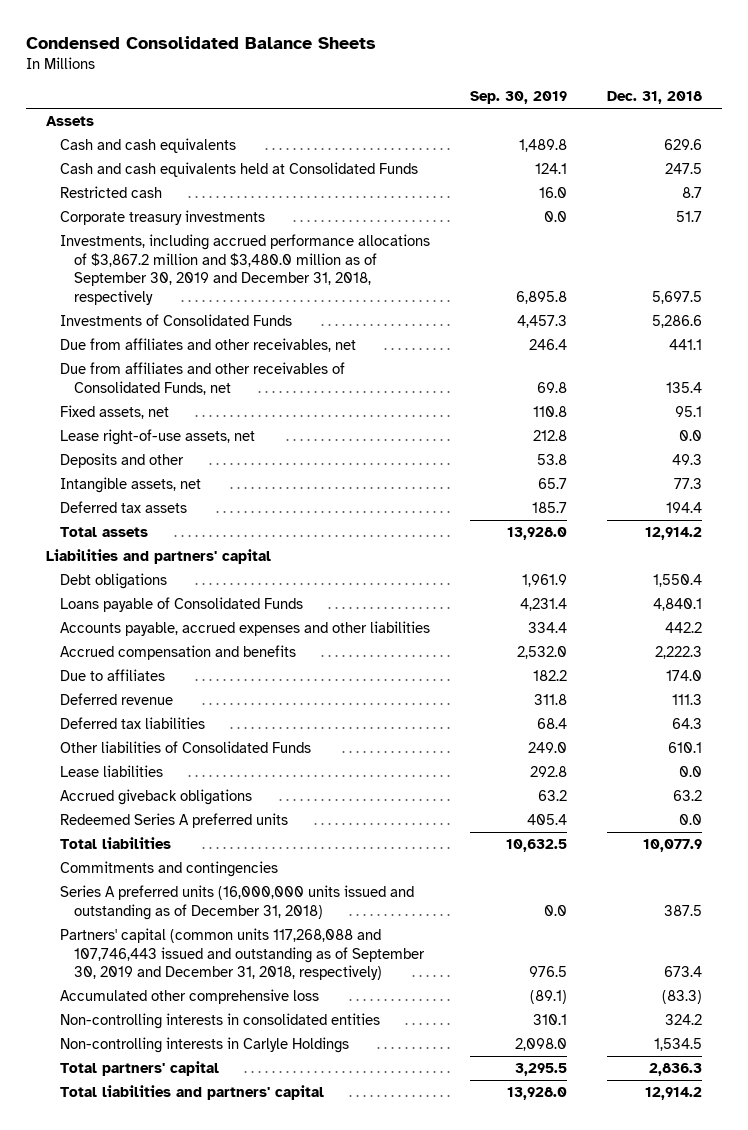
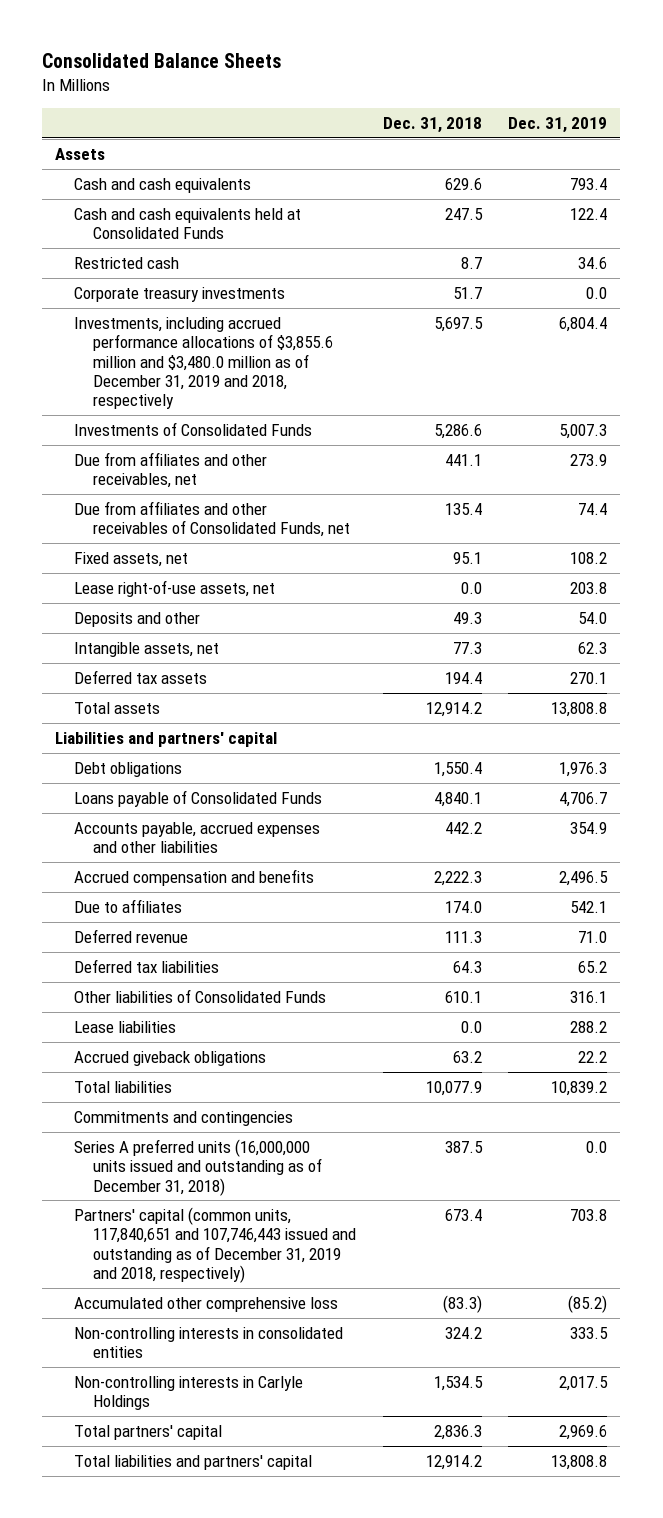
[25,35,376,49] Condensed Consolidated Balance Sheets -> [42,53,282,69] Consolidated Balance Sheets
[469,91,567,105] Sep. 30, 2019 -> none
none -> [508,116,608,133] Dec. 31, 2019
[59,234,430,305] Investments, including accrued performance allocations of $3,867.2 million and $3,480.0 million as of September 30, 2019 and December 31, 2018, respectively -> [74,316,333,410] Investments, including accrued performance allocations of $3,855.6 million and $3,480.0 million as of December 31, 2019 and 2018, respectively
[59,813,288,829] Redeemed Series A preferred units -> none
[59,928,425,981] Partners' capital (common units 117,268,088 and 107,746,443 issued and outstanding as of September 30, 2019 and December 31, 2018, respectively) -> [74,1206,356,1284] Partners' capital (common units, 117,840,651 and 107,746,443 issued and outstanding as of December 31, 2019 and 2018, respectively)

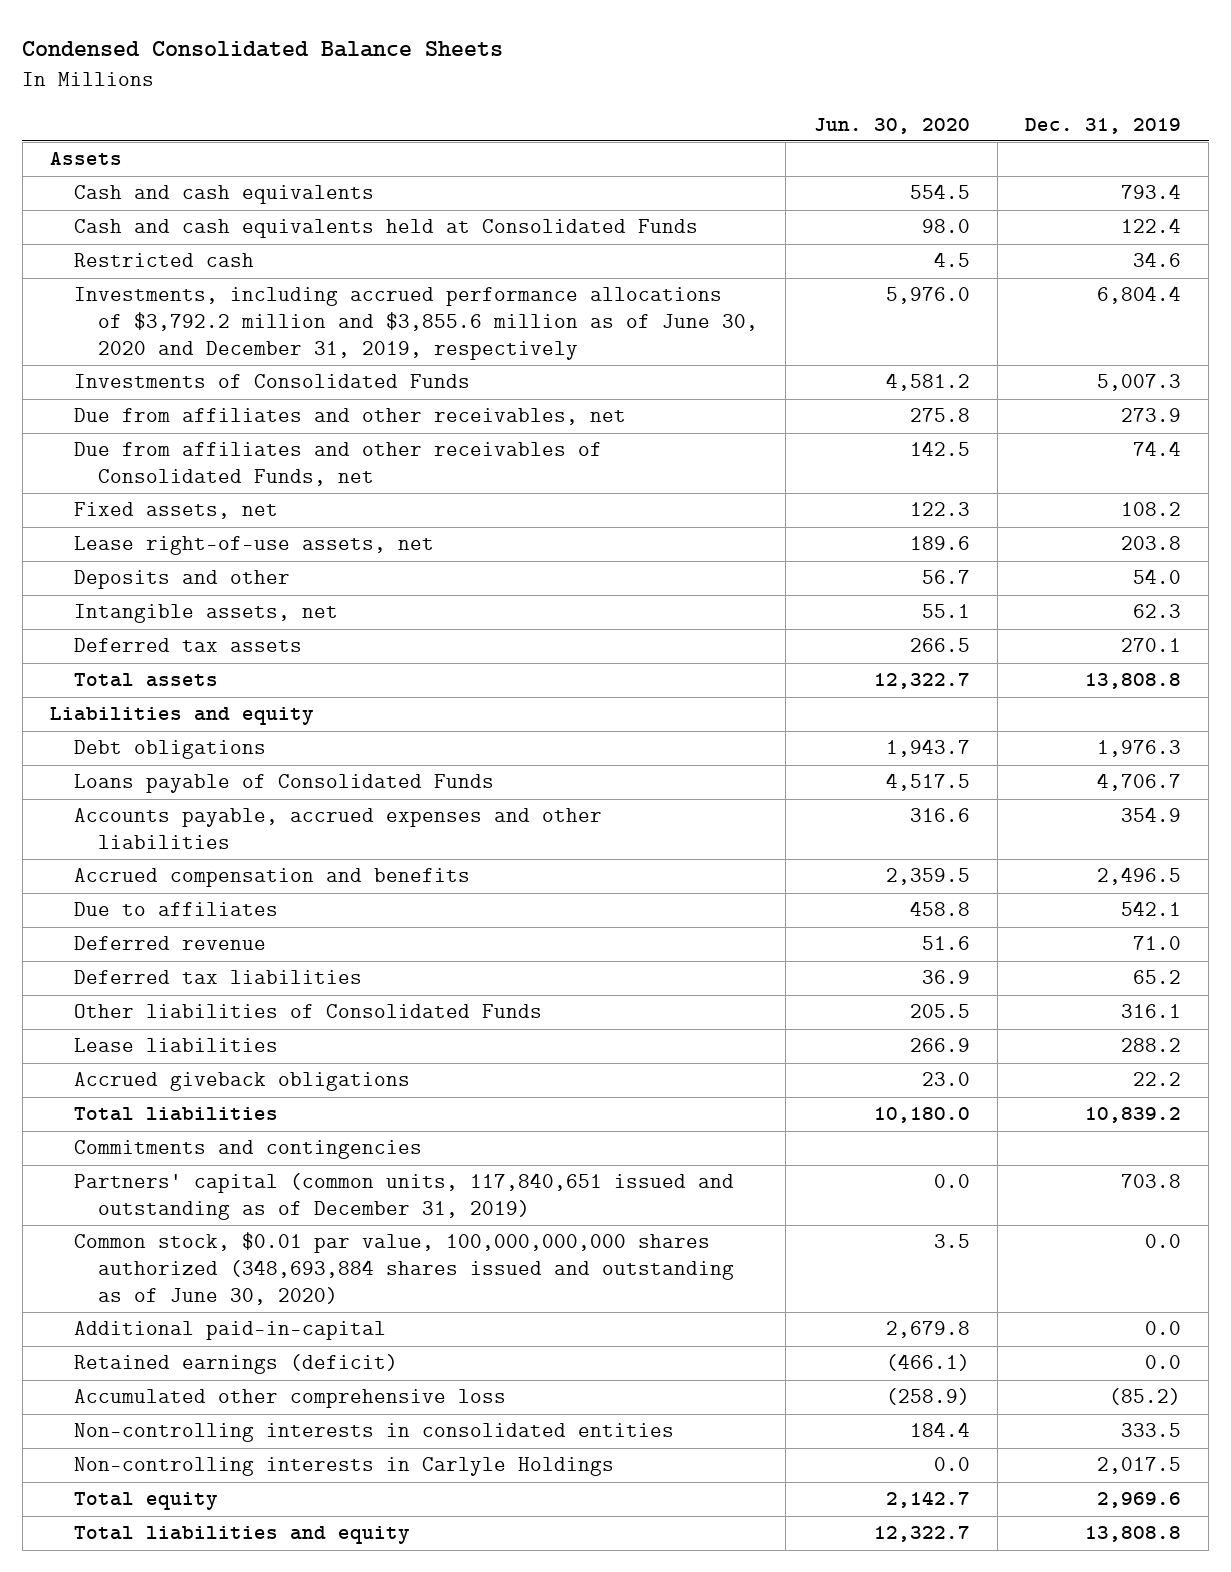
[42,53,282,69] Consolidated Balance Sheets -> [22,41,504,58] Condensed Consolidated Balance Sheets
[382,116,482,133] Dec. 31, 2018 -> none
none -> [813,117,970,134] Jun. 30, 2020
[74,286,286,302] Corporate treasury investments -> none
[74,316,333,410] Investments, including accrued performance allocations of $3,855.6 million and $3,480.0 million as of December 31, 2019 and 2018, respectively -> [74,287,759,360] Investments, including accrued performance allocations of $3,792.2 million and $3,855.6 million as of June 30, 2020 and December 31, 2019, respectively
[55,731,278,747] Liabilities and partners' capital -> [49,707,314,726] Liabilities and equity
[74,1138,322,1196] Series A preferred units (16,000,000 units issued and outstanding as of December 31, 2018) -> none
[74,1206,356,1284] Partners' capital (common units, 117,840,651 and 107,746,443 issued and outstanding as of December 31, 2019 and 2018, respectively) -> [74,1173,735,1221] Partners' capital (common units, 117,840,651 issued and outstanding as of December 31, 2019)
none -> [74,1232,735,1305] Common stock, $0.01 par value, 100,000,000,000 shares authorized (348,693,884 shares issued and outstanding as of June 30, 2020)
none -> [74,1321,387,1341] Additional paid-in-capital
none -> [74,1354,399,1375] Retained earnings (deficit)
[74,1424,223,1440] Total partners' capital -> [74,1492,219,1511] Total equity
[74,1454,313,1470] Total liabilities and partners' capital -> [74,1526,411,1545] Total liabilities and equity

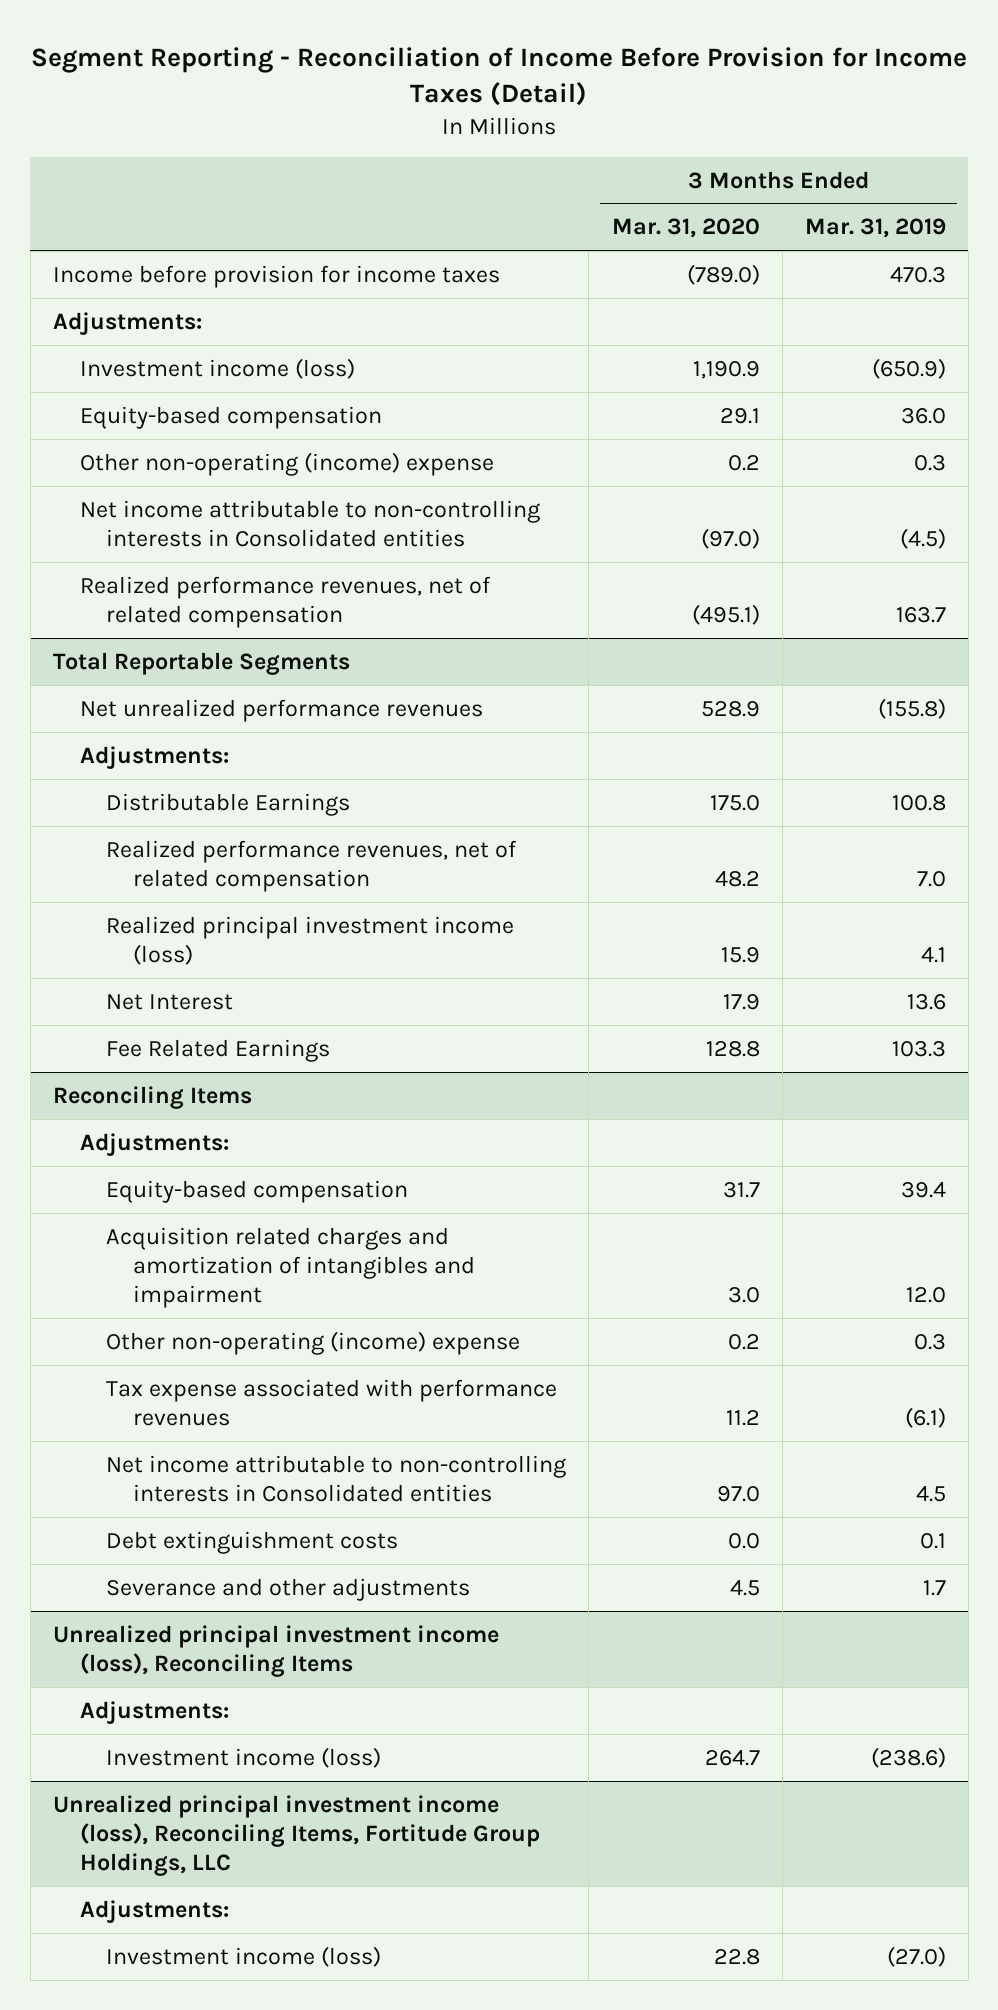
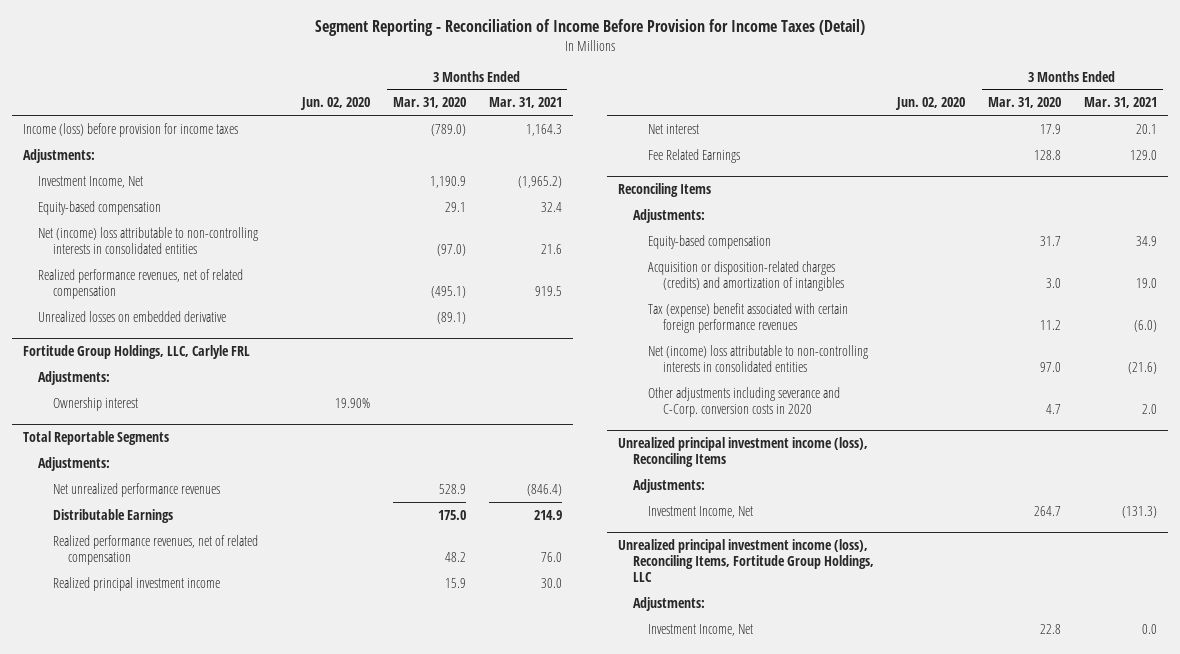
[804,218,946,239] Mar. 31, 2019 -> none
none -> [300,97,371,111] Jun. 02, 2020
none -> [488,97,562,109] Mar. 31, 2021
[52,264,500,288] Income before provision for income taxes -> [23,122,239,137] Income (loss) before provision for income taxes
[79,357,355,379] Investment income (loss) -> [38,175,144,188] Investment Income, Net
[79,451,494,476] Other non-operating (income) expense -> none
[79,499,540,547] Net income attributable to non-controlling interests in Consolidated entities -> [38,226,259,254] Net (income) loss attributable to non-controlling interests in consolidated entities
none -> [38,310,227,322] Unrealized losses on embedded derivative
none -> [23,344,251,359] Fortitude Group Holdings, LLC, Carlyle FRL
none -> [38,370,111,385] Adjustments:
none -> [53,396,139,411] Ownership interest
[79,698,483,722] Net unrealized performance revenues -> [53,482,221,497] Net unrealized performance revenues
[106,915,515,965] Realized principal investment income (loss) -> [53,576,221,591] Realized principal investment income
[106,993,234,1010] Net Interest -> [648,123,700,134] Net interest
[106,1330,521,1355] Other non-operating (income) expense -> none
[106,1530,399,1554] Debt extinguishment costs -> none
[106,1226,476,1309] Acquisition related charges and amortization of intangibles and impairment -> [648,260,845,291] Acquisition or disposition-related charges (credits) and amortization of intangibles
[106,1378,558,1426] Tax expense associated with performance revenues -> [648,302,849,333] Tax (expense) benefit associated with certain foreign performance revenues
[106,1454,567,1502] Net income attributable to non-controlling interests in Consolidated entities -> [648,344,869,372] Net (income) loss attributable to non-controlling interests in consolidated entities
[106,1577,471,1601] Severance and other adjustments -> [648,386,841,417] Other adjustments including severance and C-Corp. conversion costs in 2020
[729,1579,760,1596] 4.5 -> [1045,403,1061,414] 4.7
[106,1746,382,1768] Investment income (loss) -> [648,505,754,518] Investment Income, Net
[106,1945,382,1967] Investment income (loss) -> [648,623,754,636] Investment Income, Net

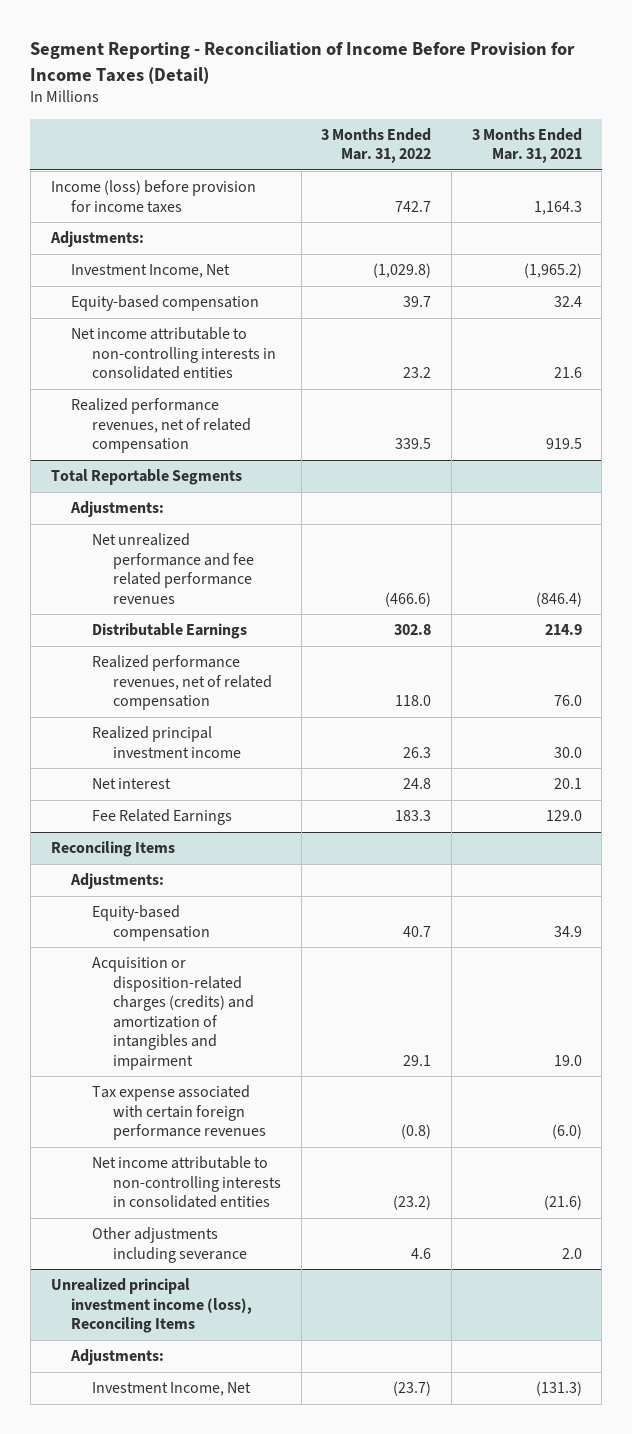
[300,97,371,111] Jun. 02, 2020 -> none
[392,97,466,109] Mar. 31, 2020 -> none
none -> [321,127,432,164] 3 Months Ended Mar. 31, 2022
[38,226,259,254] Net (income) loss attributable to non-controlling interests in consolidated entities -> [71,327,277,380] Net income attributable to non-controlling interests in consolidated entities
[38,310,227,322] Unrealized losses on embedded derivative -> none
[23,344,251,359] Fortitude Group Holdings, LLC, Carlyle FRL -> none
[38,370,111,385] Adjustments: -> none
[53,396,139,411] Ownership interest -> none
[53,482,221,497] Net unrealized performance revenues -> [92,533,254,604] Net unrealized performance and fee related performance revenues
[648,260,845,291] Acquisition or disposition-related charges (credits) and amortization of intangibles -> [92,957,254,1070] Acquisition or disposition-related charges (credits) and amortization of intangibles and impairment
[648,302,849,333] Tax (expense) benefit associated with certain foreign performance revenues -> [92,1085,266,1141] Tax expense associated with certain foreign performance revenues
[648,344,869,372] Net (income) loss attributable to non-controlling interests in consolidated entities -> [92,1156,281,1209] Net income attributable to non-controlling interests in consolidated entities
[648,386,841,417] Other adjustments including severance and C-Corp. conversion costs in 2020 -> [92,1227,247,1263] Other adjustments including severance
[618,538,875,582] Unrealized principal investment income (loss), Reconciling Items, Fortitude Group Holdings, LLC -> none
[633,596,706,611] Adjustments: -> none
[648,623,754,636] Investment Income, Net -> none

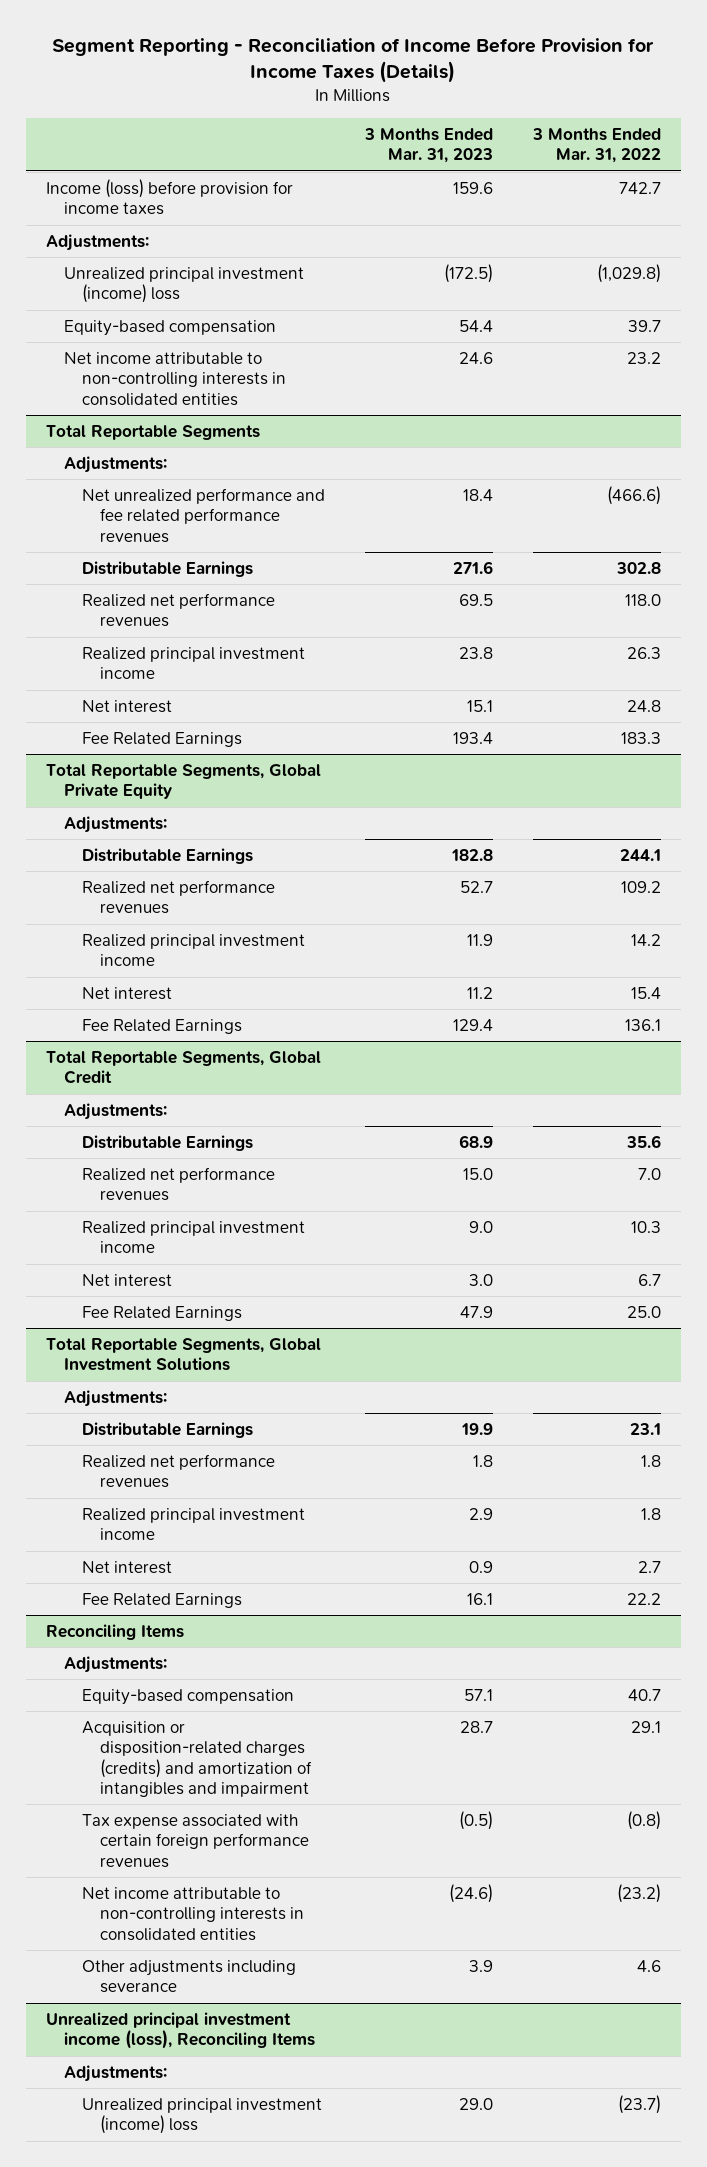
[30,41,576,84] Segment Reporting - Reconciliation of Income Before Provision for Income Taxes (Detail) -> [52,38,655,84] Segment Reporting - Reconciliation of Income Before Provision for Income Taxes (Details)
[471,127,582,164] 3 Months Ended Mar. 31, 2021 -> none
none -> [363,127,493,164] 3 Months Ended Mar. 31, 2023
[71,264,231,279] Investment Income, Net -> [63,266,304,304] Unrealized principal investment (income) loss
[71,398,252,454] Realized performance revenues, net of related compensation -> none
[92,655,272,711] Realized performance revenues, net of related compensation -> [81,592,275,628] Realized net performance revenues
none -> [45,763,321,800] Total Reportable Segments, Global Private Equity
none -> [63,815,167,833] Adjustments:
none -> [81,847,253,864] Distributable Earnings
none -> [81,879,275,915] Realized net performance revenues
none -> [81,933,305,967] Realized principal investment income
none -> [81,986,172,1000] Net interest
none -> [81,1018,242,1034] Fee Related Earnings
none -> [45,1050,321,1085] Total Reportable Segments, Global Credit
none -> [63,1102,167,1120] Adjustments:
none -> [81,1134,253,1151] Distributable Earnings
none -> [81,1166,275,1202] Realized net performance revenues
none -> [81,1220,305,1254] Realized principal investment income
none -> [81,1273,172,1287] Net interest
none -> [81,1305,242,1321] Fee Related Earnings
none -> [45,1337,321,1372] Total Reportable Segments, Global Investment Solutions
none -> [63,1389,167,1407] Adjustments:
none -> [81,1421,253,1438] Distributable Earnings
none -> [81,1453,275,1489] Realized net performance revenues
none -> [81,1507,305,1541] Realized principal investment income
none -> [81,1560,172,1574] Net interest
none -> [81,1592,242,1608] Fee Related Earnings
[92,1382,252,1397] Investment Income, Net -> [81,2097,322,2135] Unrealized principal investment (income) loss

